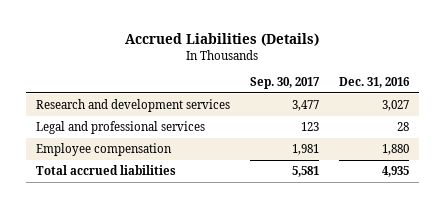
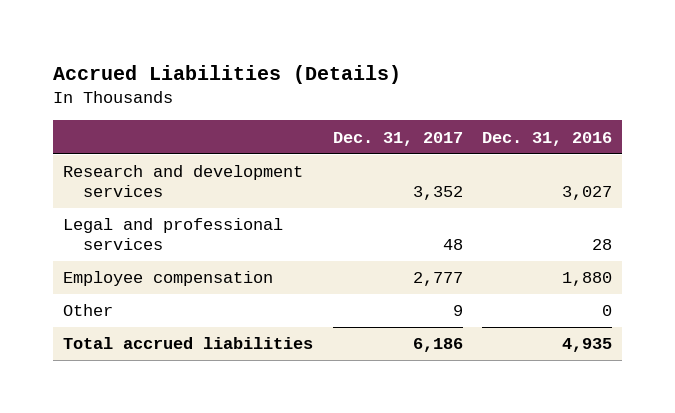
[249,77,320,90] Sep. 30, 2017 -> none
none -> [332,131,463,146] Dec. 31, 2017
none -> [62,304,113,317] Other

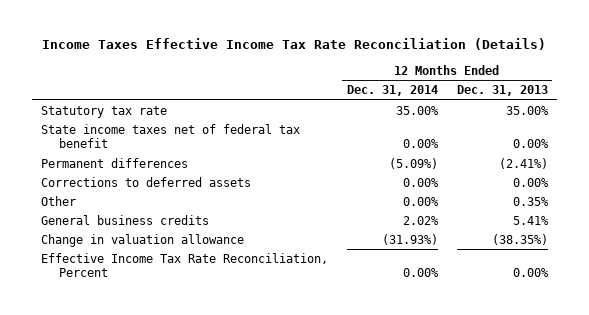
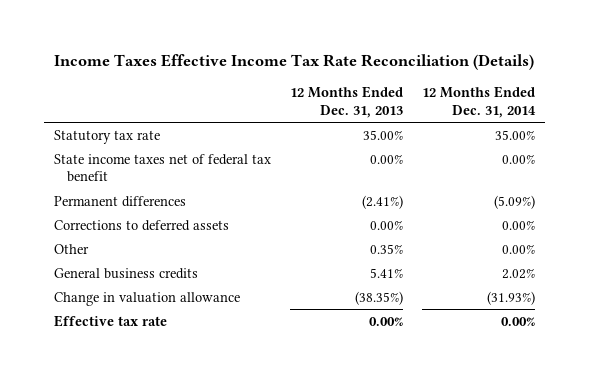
[40,252,328,278] Effective Income Tax Rate Reconciliation, Percent -> [53,314,167,327] Effective tax rate

